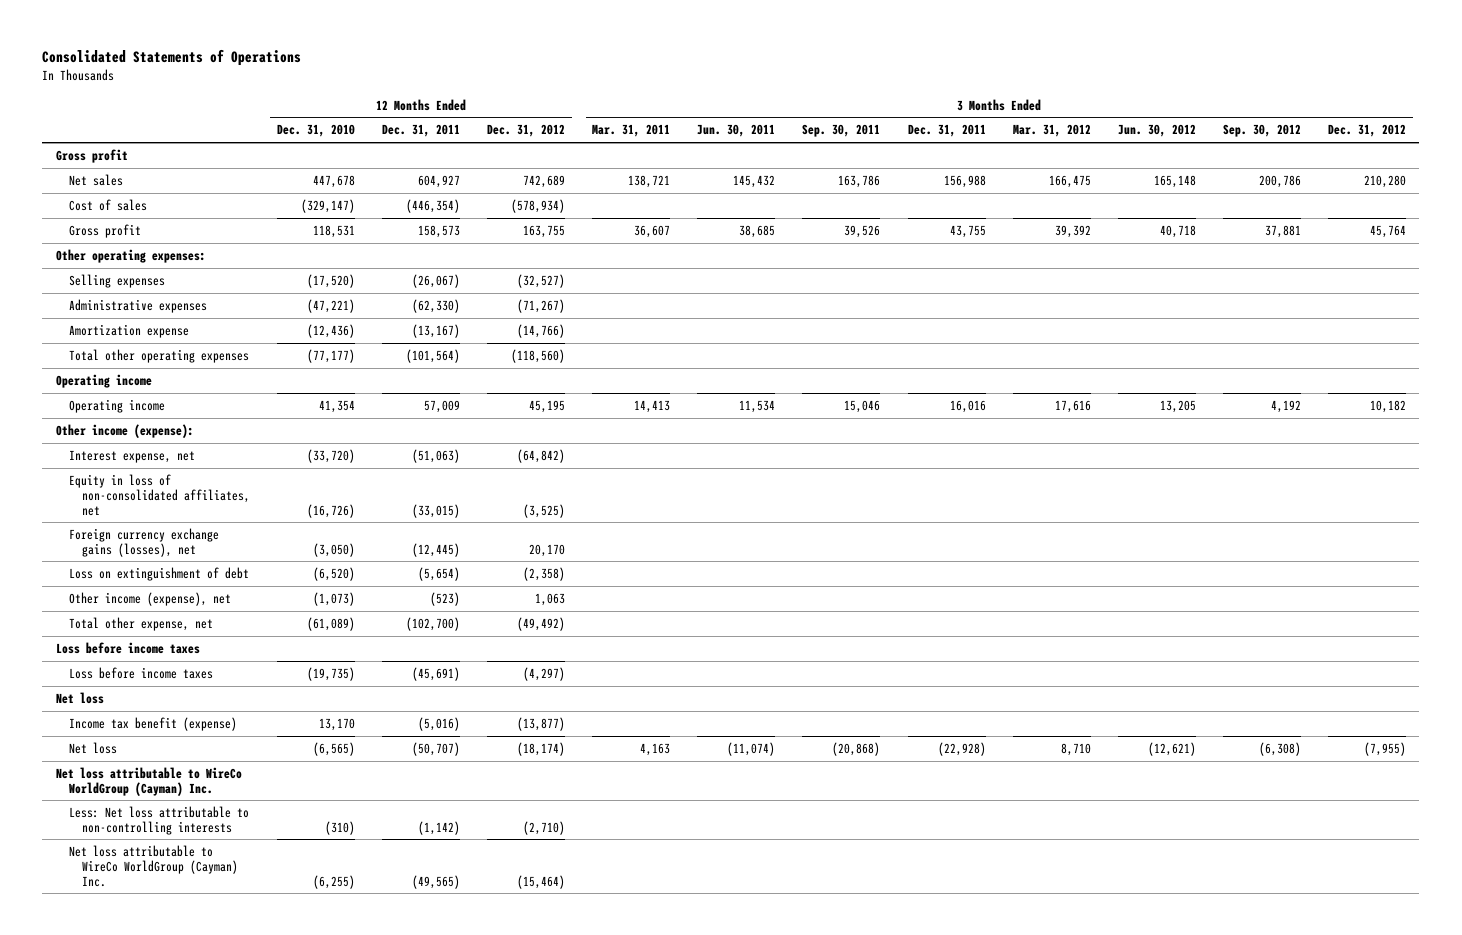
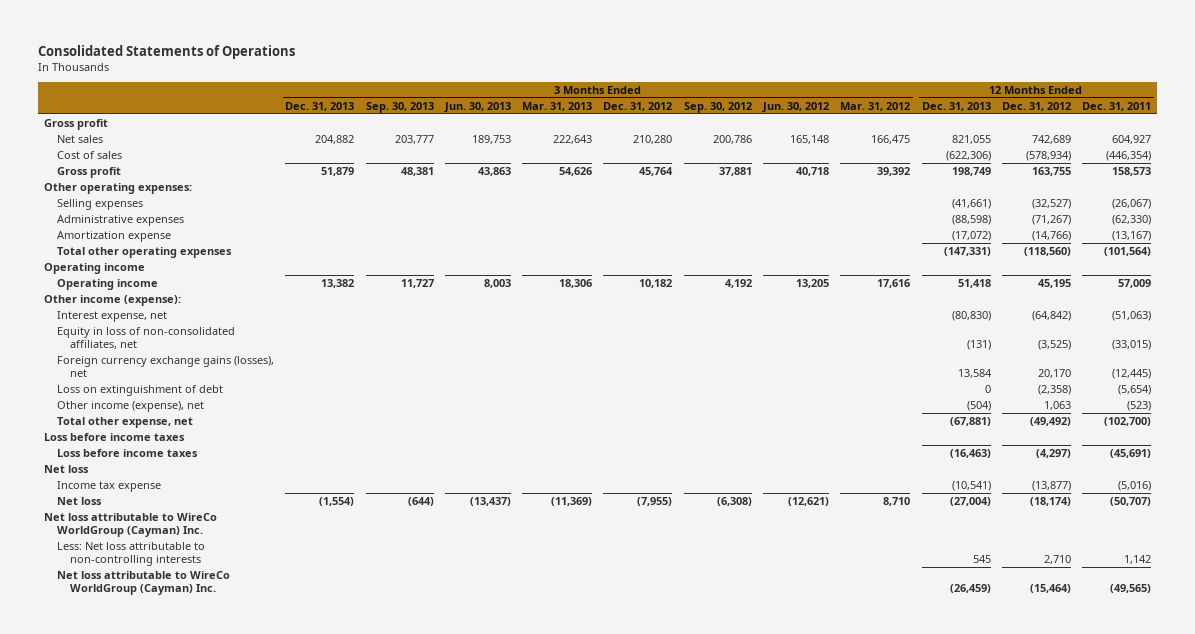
[277,124,356,138] Dec. 31, 2010 -> none
[592,124,671,138] Mar. 31, 2011 -> none
[697,124,776,138] Jun. 30, 2011 -> none
[802,124,881,138] Sep. 30, 2011 -> none
[907,124,986,138] Dec. 31, 2011 -> none
none -> [285,101,355,111] Dec. 31, 2013
none -> [365,101,434,113] Sep. 30, 2013
none -> [443,101,511,113] Jun. 30, 2013
none -> [522,101,593,111] Mar. 31, 2013
none -> [921,101,991,111] Dec. 31, 2013
[68,716,237,731] Income tax benefit (expense) -> [57,481,162,493] Income tax expense
[418,820,461,835] (1,142) -> [1124,555,1152,565] 1,142
[523,820,566,835] (2,710) -> [1043,555,1071,565] 2,710

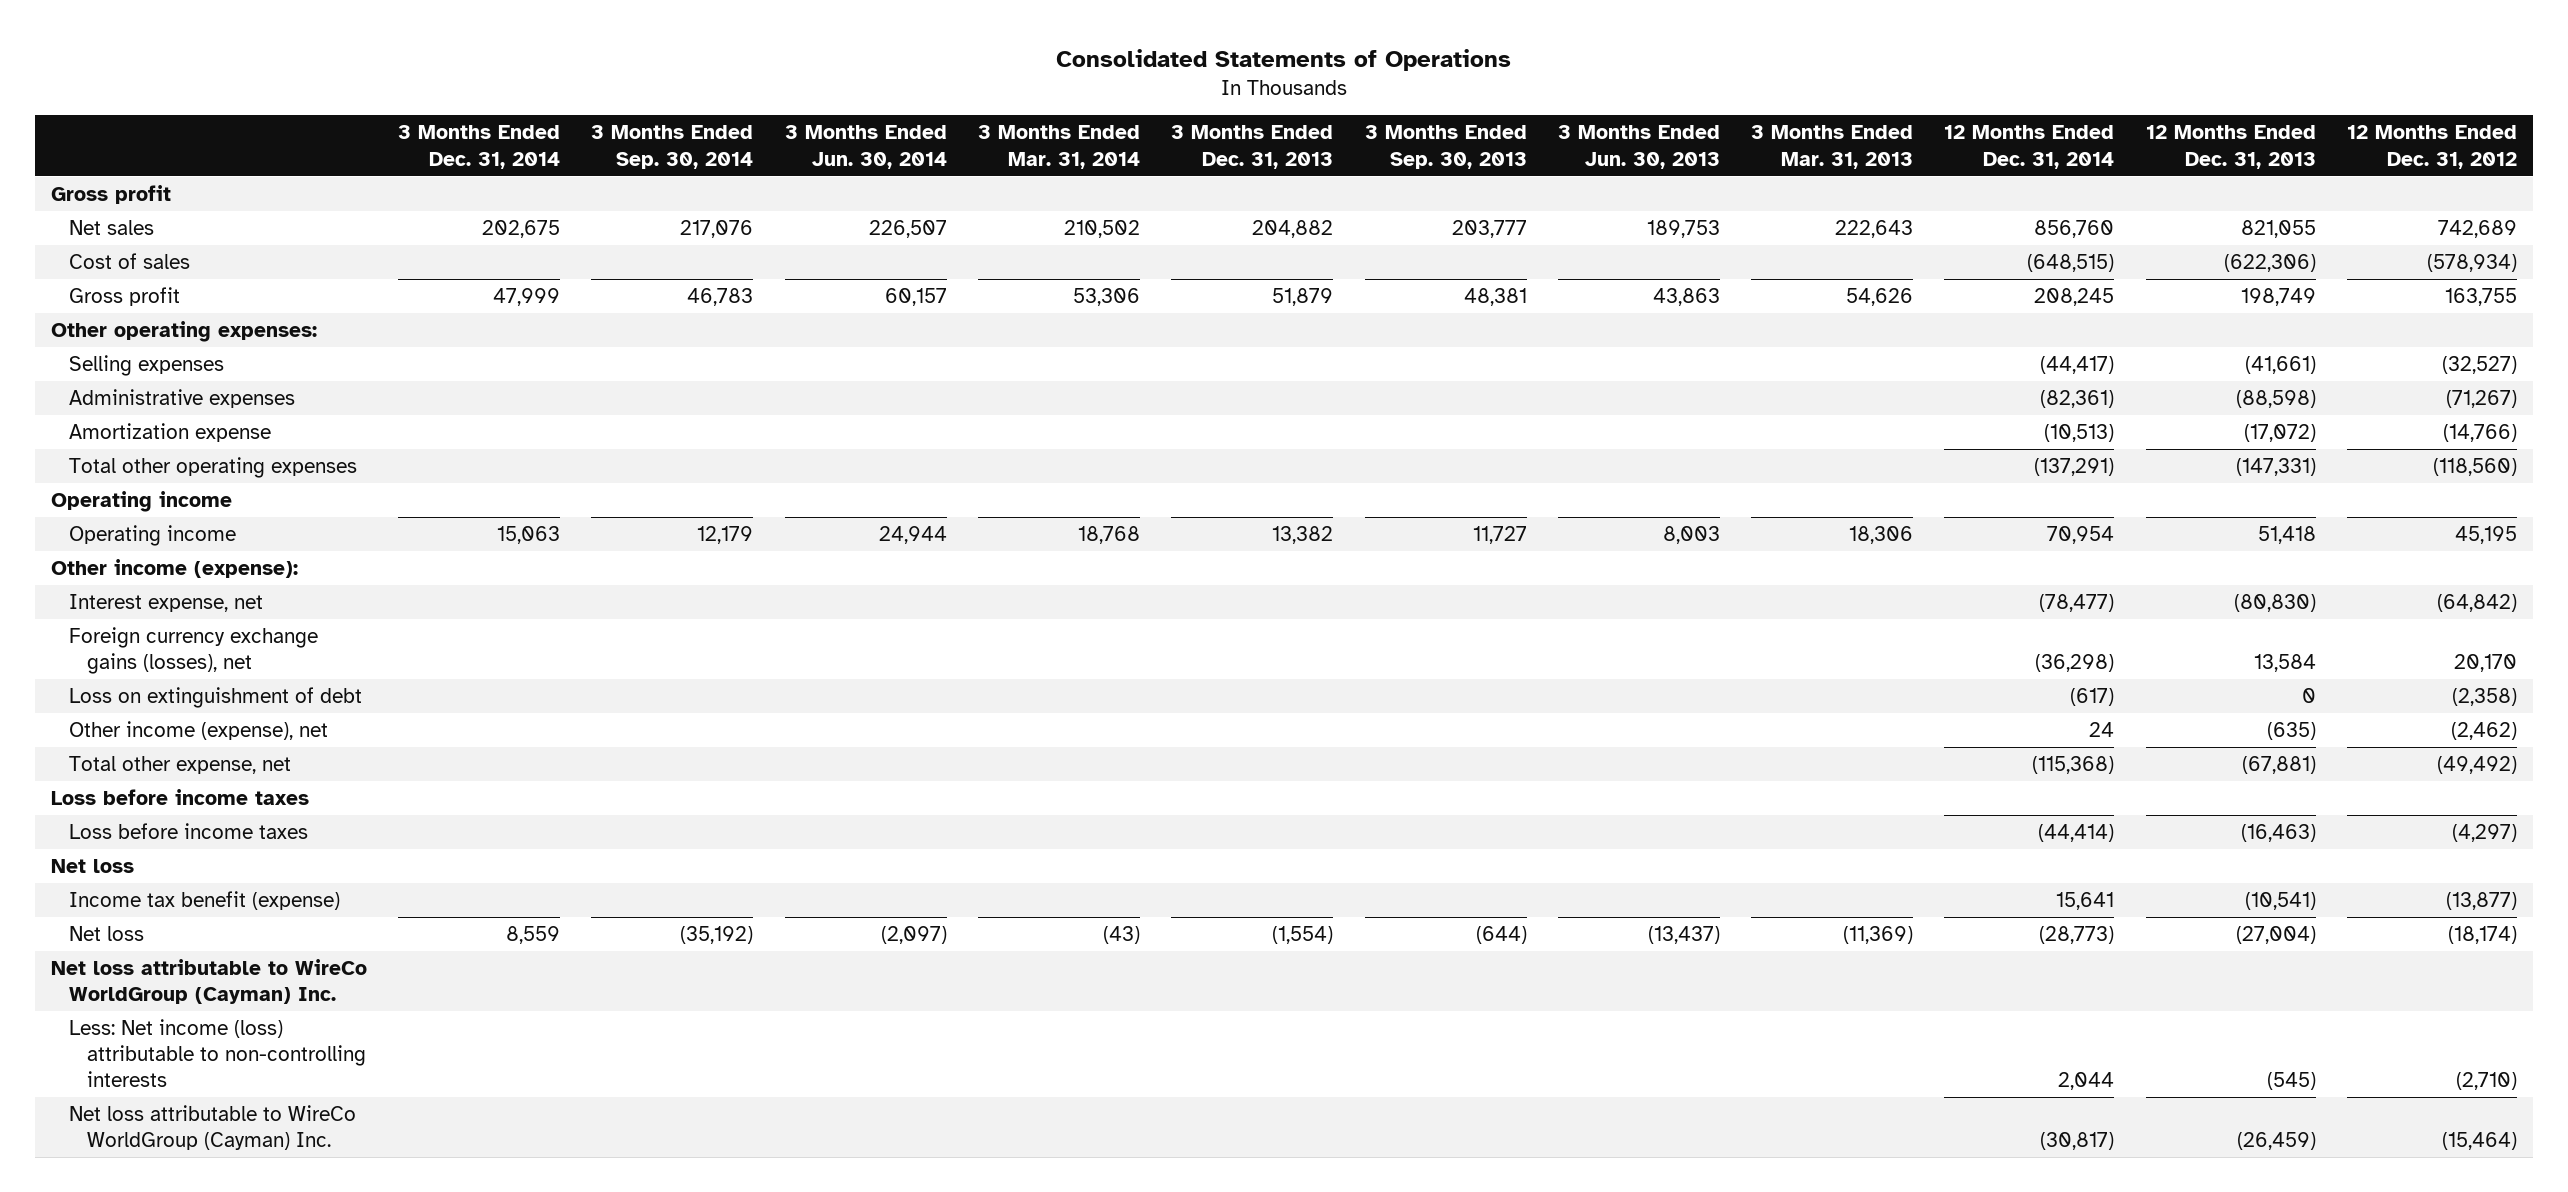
[603,101,673,111] Dec. 31, 2012 -> none
[683,101,752,113] Sep. 30, 2012 -> none
[762,101,830,113] Jun. 30, 2012 -> none
[840,101,911,111] Mar. 31, 2012 -> none
[1082,101,1152,111] Dec. 31, 2011 -> none
none -> [398,125,561,169] 3 Months Ended Dec. 31, 2014
none -> [591,125,754,169] 3 Months Ended Sep. 30, 2014
none -> [784,125,947,169] 3 Months Ended Jun. 30, 2014
none -> [977,125,1140,169] 3 Months Ended Mar. 31, 2014
none -> [1944,125,2115,169] 12 Months Ended Dec. 31, 2014
[57,327,236,350] Equity in loss of non-consolidated affiliates, net -> none
[966,401,991,412] (504) -> [2266,722,2316,741] (635)
[1043,401,1071,411] 1,063 -> [2451,722,2518,741] (2,462)
[57,481,162,493] Income tax expense -> [68,891,340,911] Income tax benefit (expense)
[57,542,206,567] Less: Net loss attributable to non-controlling interests -> [68,1019,366,1088] Less: Net income (loss) attributable to non-controlling interests
[972,555,991,564] 545 -> [2266,1072,2316,1091] (545)
[1043,555,1071,565] 2,710 -> [2456,1072,2518,1091] (2,710)

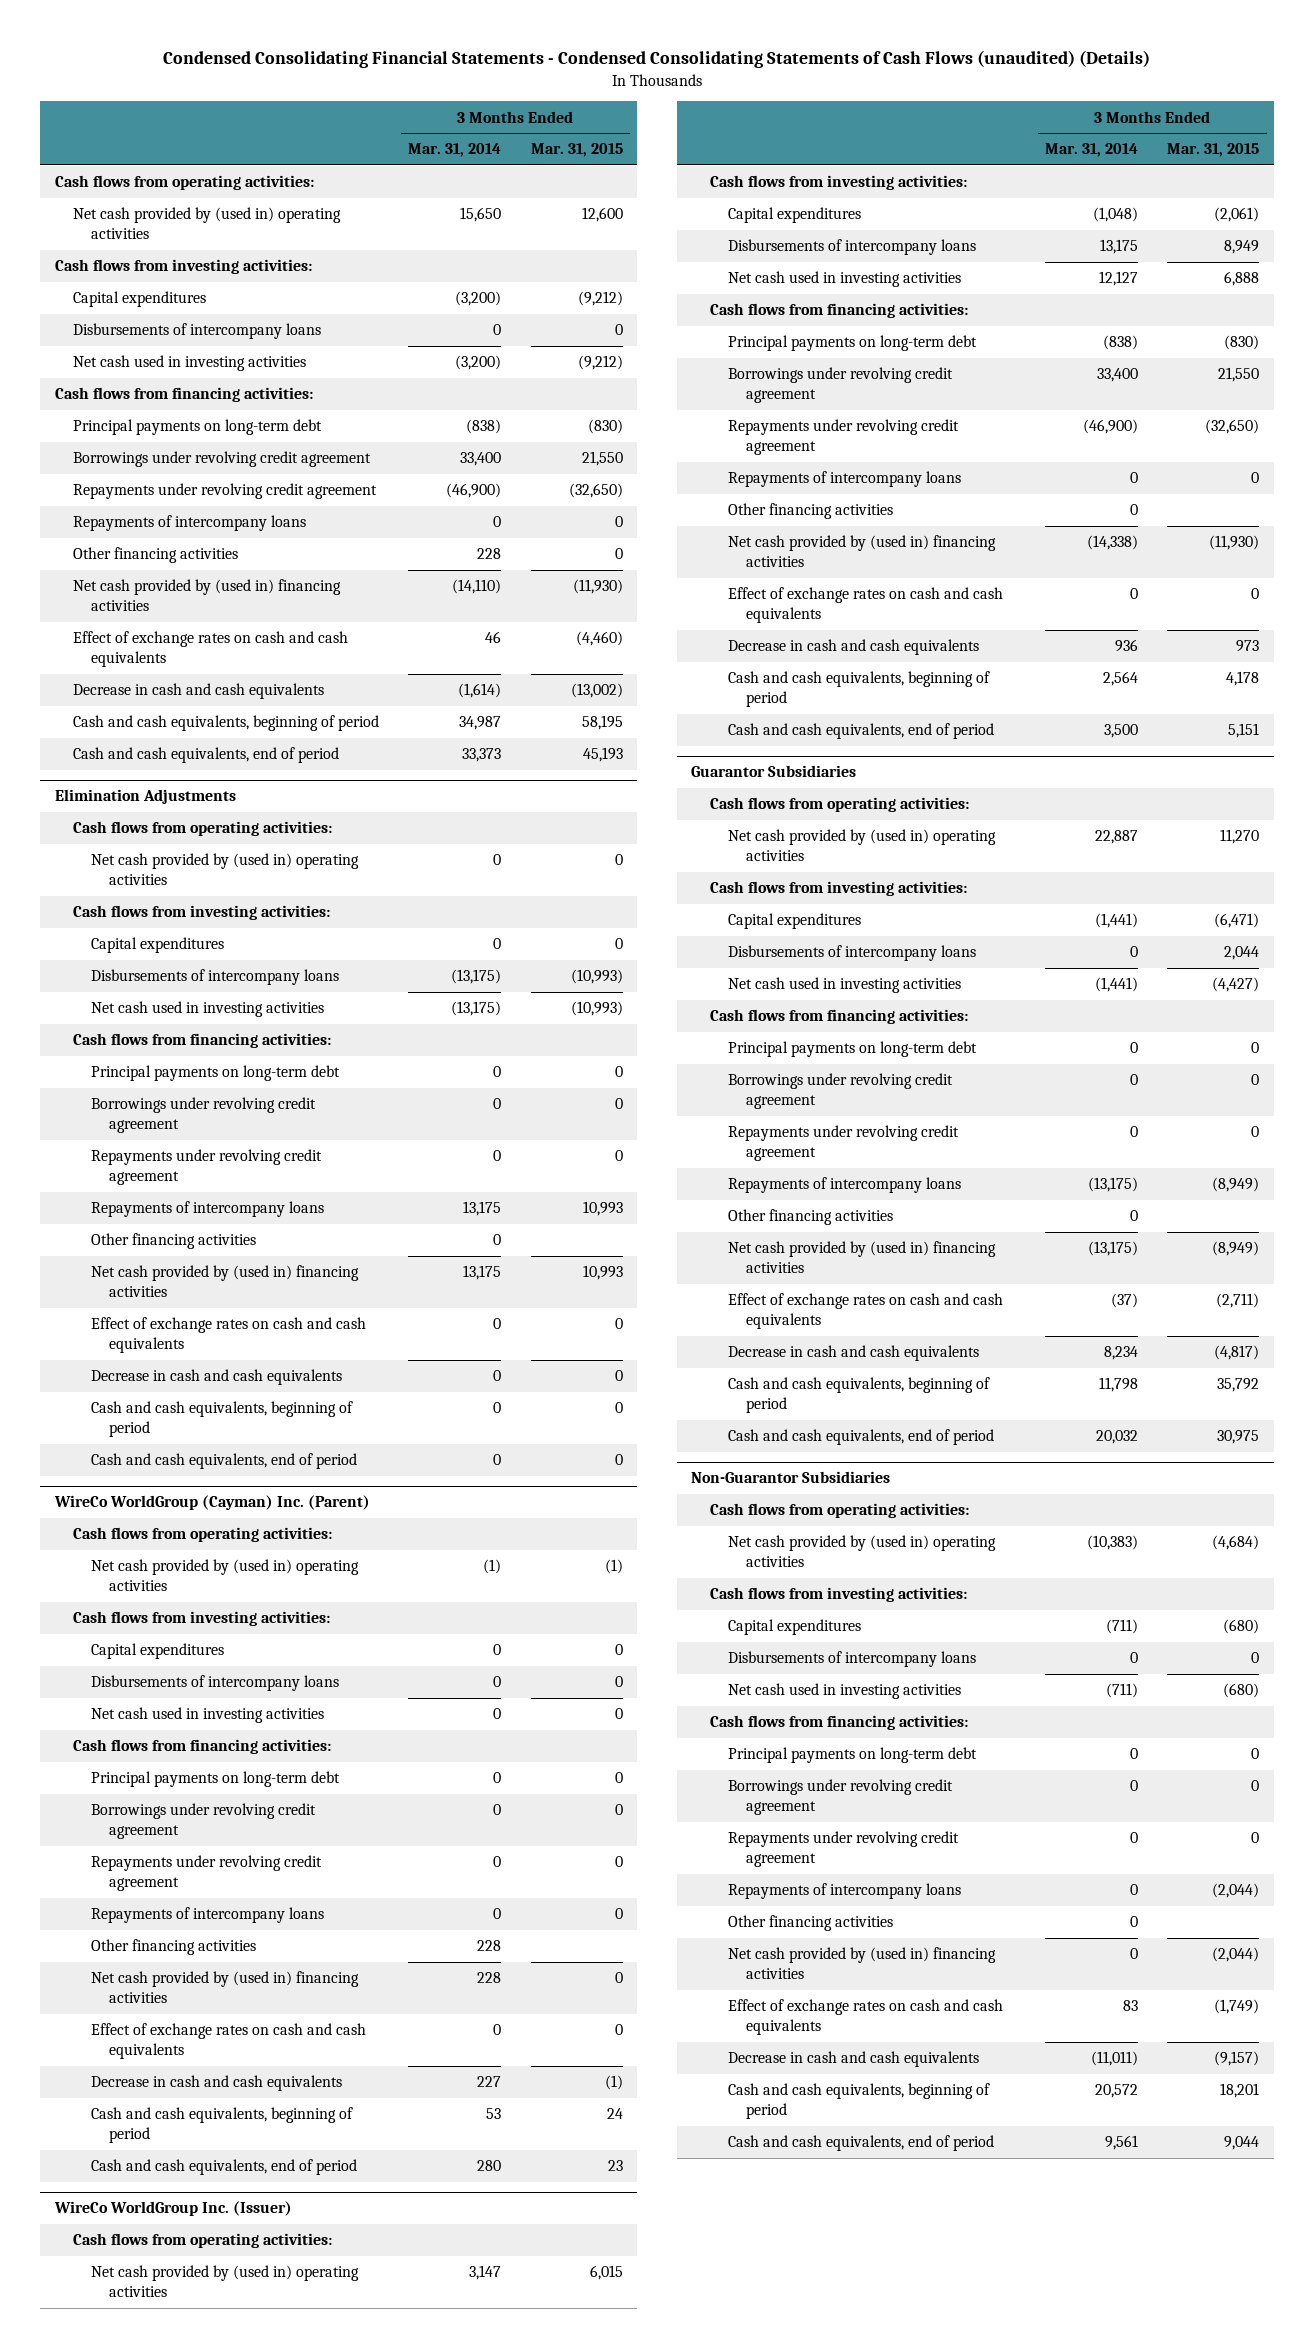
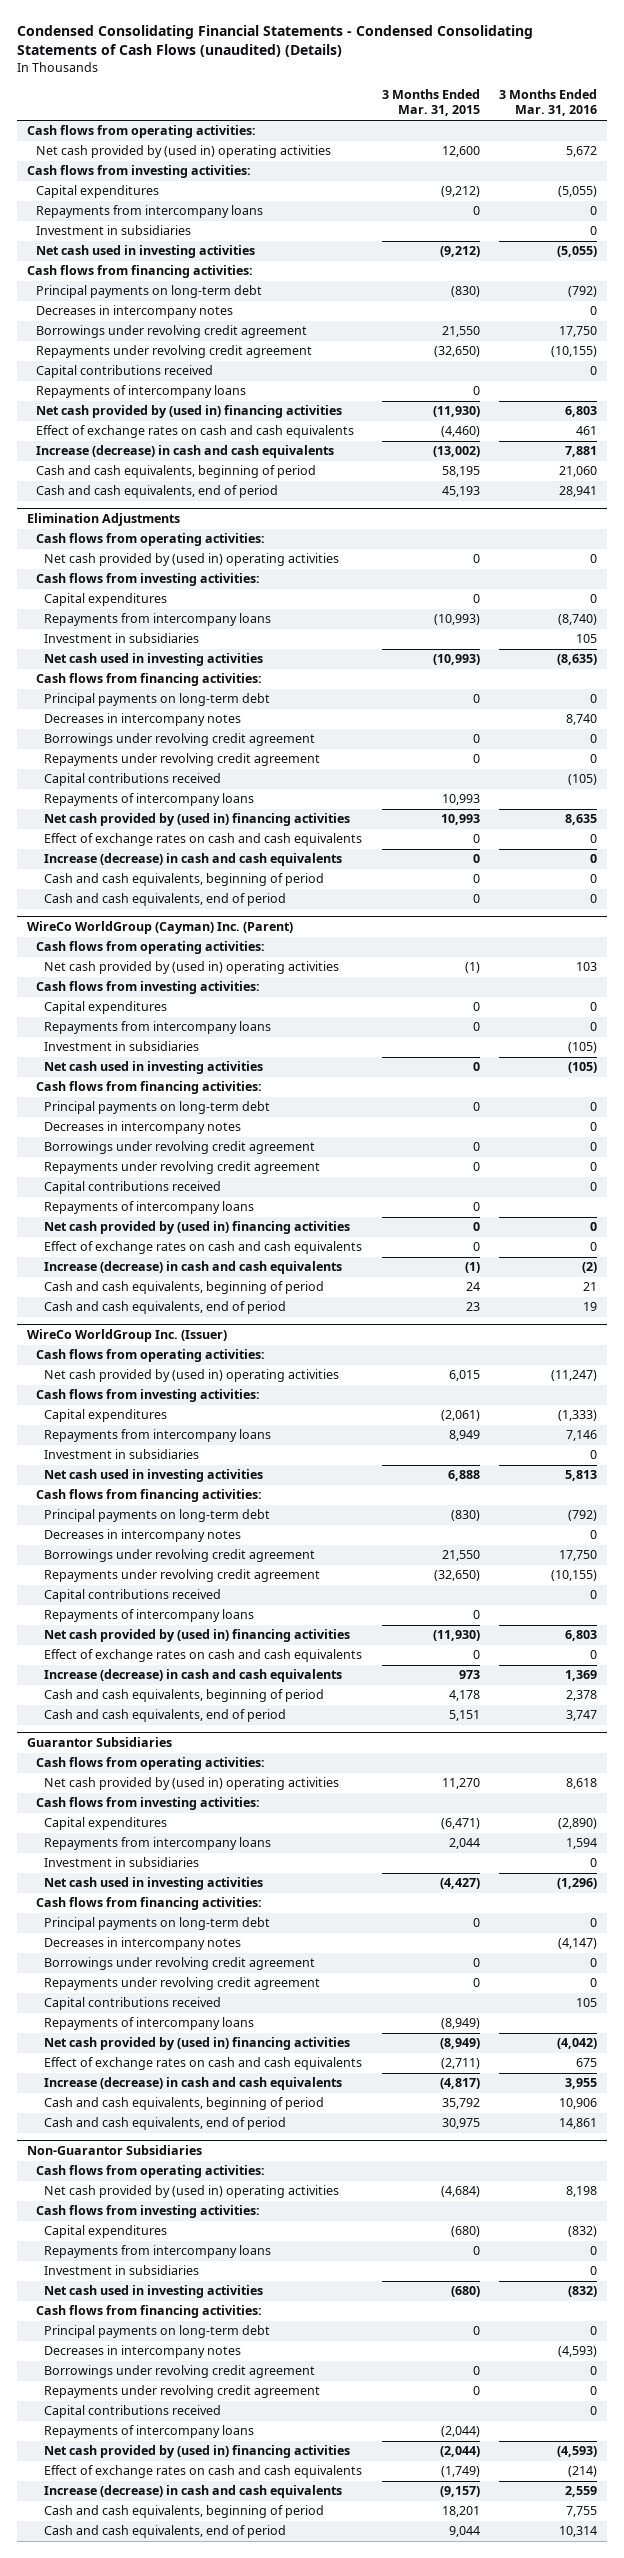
[408,143,502,158] Mar. 31, 2014 -> none
none -> [499,88,598,117] 3 Months Ended Mar. 31, 2016
[72,323,321,340] Disbursements of intercompany loans -> [35,205,263,219] Repayments from intercompany loans
none -> [35,225,191,236] Investment in subsidiaries
none -> [35,305,233,319] Decreases in intercompany notes
none -> [35,365,213,379] Capital contributions received
[72,547,238,564] Other financing activities -> none
[72,683,324,700] Decrease in cash and cash equivalents -> [35,445,334,459] Increase (decrease) in cash and cash equivalents
[91,969,340,986] Disbursements of intercompany loans -> [44,613,272,627] Repayments from intercompany loans
none -> [44,633,200,644] Investment in subsidiaries
none -> [44,713,242,727] Decreases in intercompany notes
none -> [44,773,222,787] Capital contributions received
[91,1233,257,1250] Other financing activities -> none
[91,1369,343,1386] Decrease in cash and cash equivalents -> [44,853,343,867] Increase (decrease) in cash and cash equivalents
[91,1675,340,1692] Disbursements of intercompany loans -> [44,1021,272,1035] Repayments from intercompany loans
none -> [44,1041,200,1052] Investment in subsidiaries
none -> [44,1121,242,1135] Decreases in intercompany notes
none -> [44,1181,222,1195] Capital contributions received
[91,1939,257,1956] Other financing activities -> none
[91,2075,343,2092] Decrease in cash and cash equivalents -> [44,1261,343,1275] Increase (decrease) in cash and cash equivalents
[727,239,976,256] Disbursements of intercompany loans -> [44,1429,272,1443] Repayments from intercompany loans
none -> [44,1449,200,1460] Investment in subsidiaries
none -> [44,1529,242,1543] Decreases in intercompany notes
none -> [44,1589,222,1603] Capital contributions received
[727,503,893,520] Other financing activities -> none
[727,639,979,656] Decrease in cash and cash equivalents -> [44,1669,343,1683] Increase (decrease) in cash and cash equivalents
[727,945,976,962] Disbursements of intercompany loans -> [44,1837,272,1851] Repayments from intercompany loans
none -> [44,1857,200,1868] Investment in subsidiaries
none -> [44,1937,242,1951] Decreases in intercompany notes
none -> [44,1997,222,2011] Capital contributions received
[727,1209,893,1226] Other financing activities -> none
[727,1345,979,1362] Decrease in cash and cash equivalents -> [44,2077,343,2091] Increase (decrease) in cash and cash equivalents
[727,1651,976,1668] Disbursements of intercompany loans -> [44,2245,272,2259] Repayments from intercompany loans
none -> [44,2265,200,2276] Investment in subsidiaries
none -> [44,2345,242,2359] Decreases in intercompany notes
none -> [44,2405,222,2419] Capital contributions received
[727,1915,893,1932] Other financing activities -> none
[727,2051,979,2068] Decrease in cash and cash equivalents -> [44,2485,343,2499] Increase (decrease) in cash and cash equivalents

